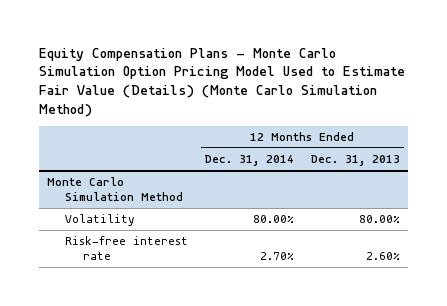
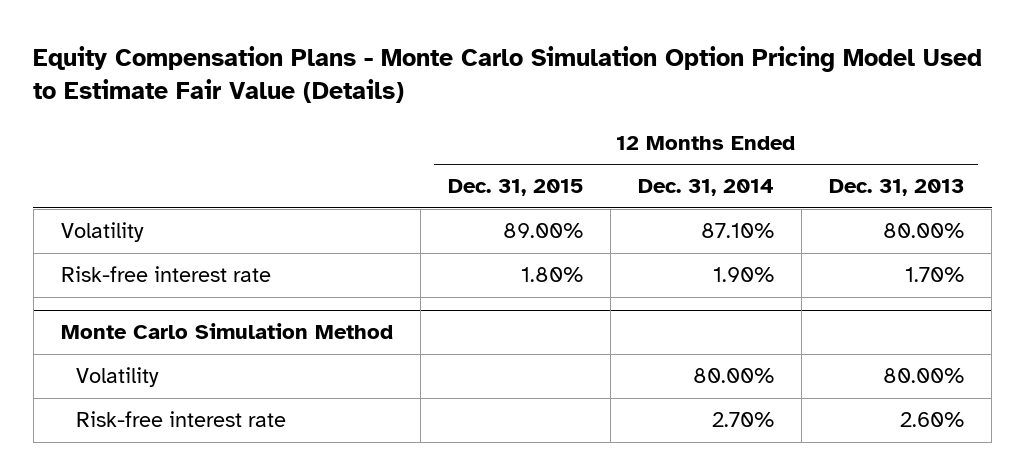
[39,47,406,117] Equity Compensation Plans - Monte Carlo Simulation Option Pricing Model Used to Estimate Fair Value (Details) (Monte Carlo Simulation Method) -> [33,46,983,104] Equity Compensation Plans - Monte Carlo Simulation Option Pricing Model Used to Estimate Fair Value (Details)
none -> [447,179,583,197] Dec. 31, 2015
none -> [60,222,144,243] Volatility
none -> [60,266,271,283] Risk-free interest rate

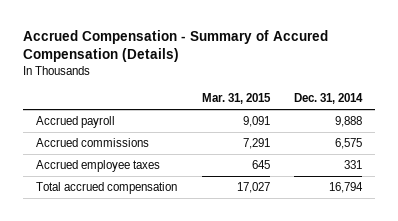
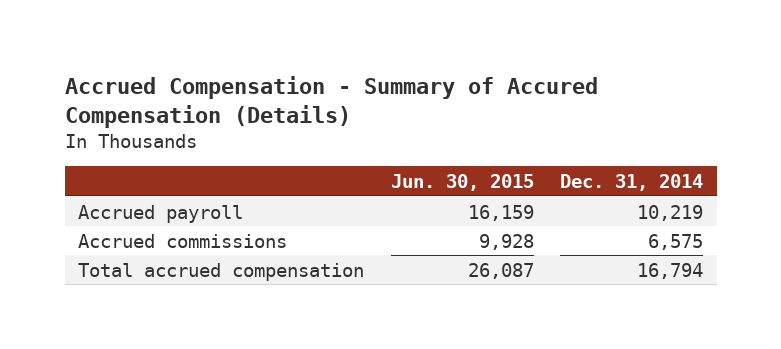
[201,93,271,105] Mar. 31, 2015 -> none
none -> [390,173,534,191] Jun. 30, 2015
[335,116,363,128] 9,888 -> [637,204,704,221] 10,219
[35,160,160,173] Accrued employee taxes -> none

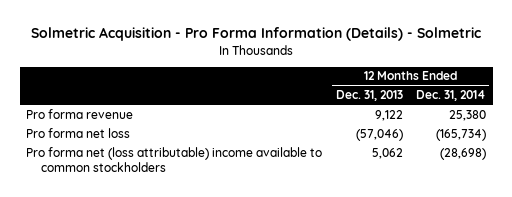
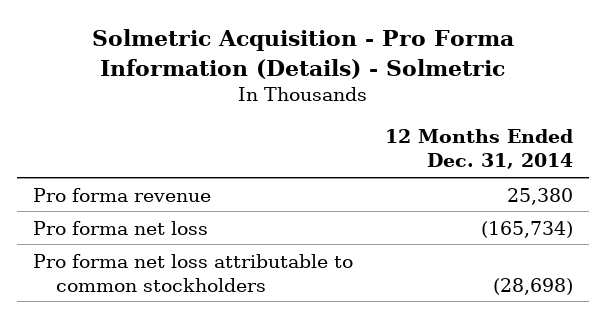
[335,90,403,102] Dec. 31, 2013 -> none
[26,146,323,172] Pro forma net (loss attributable) income available to common stockholders -> [33,253,354,292] Pro forma net loss attributable to common stockholders

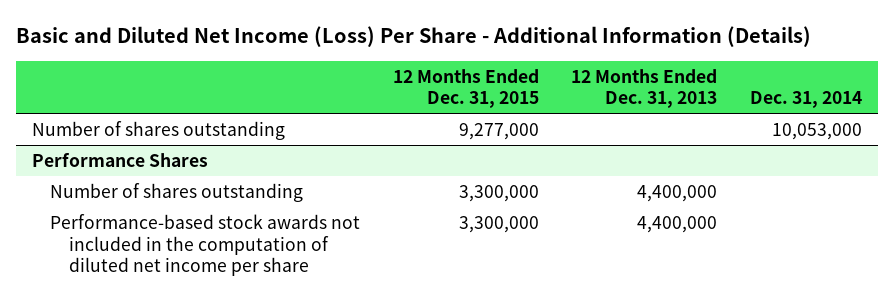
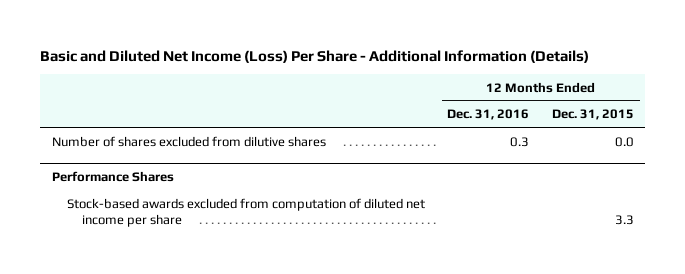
[571,68,718,109] 12 Months Ended Dec. 31, 2013 -> none
[749,91,862,109] Dec. 31, 2014 -> none
none -> [447,109,530,121] Dec. 31, 2016
[32,120,286,140] Number of shares outstanding -> none
none -> [51,135,326,147] Number of shares excluded from dilutive shares
[50,182,304,202] Number of shares outstanding -> none
[50,213,361,277] Performance-based stock awards not included in the computation of diluted net income per share -> [66,197,425,228] Stock-based awards excluded from computation of diluted net income per share
[458,215,539,233] 3,300,000 -> [614,215,634,226] 3.3

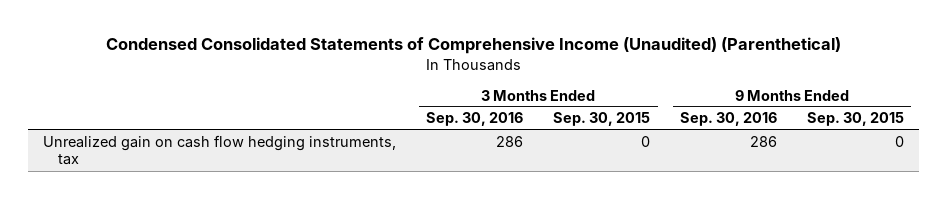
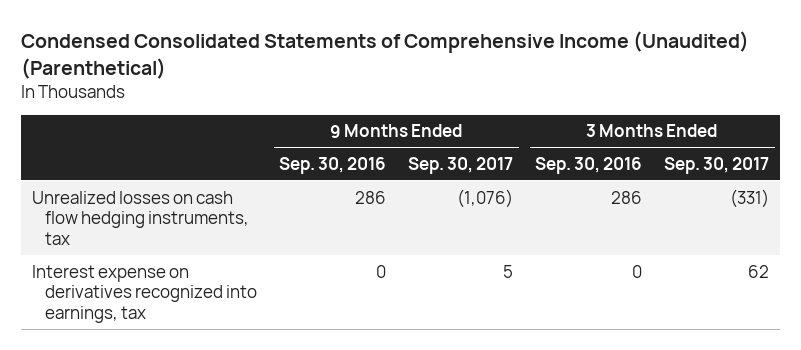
[553,112,651,127] Sep. 30, 2015 -> none
[806,112,904,127] Sep. 30, 2015 -> none
none -> [408,156,514,174] Sep. 30, 2017
none -> [664,156,770,174] Sep. 30, 2017
[43,134,397,166] Unrealized gain on cash flow hedging instruments, tax -> [32,190,250,246] Unrealized losses on cash flow hedging instruments, tax
none -> [32,264,258,324] Interest expense on derivatives recognized into earnings, tax

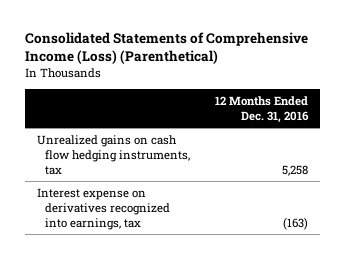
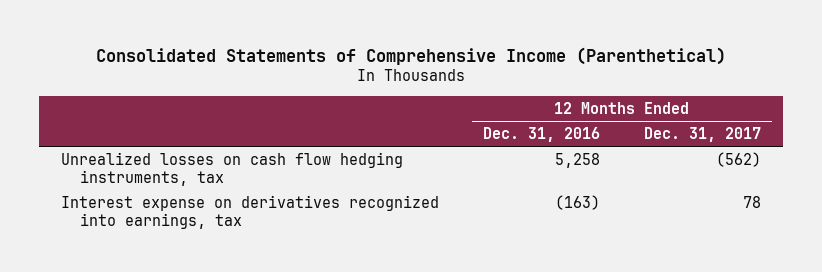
[25,32,309,65] Consolidated Statements of Comprehensive Income (Loss) (Parenthetical) -> [96,46,727,65] Consolidated Statements of Comprehensive Income (Parenthetical)
none -> [644,127,762,143] Dec. 31, 2017
[37,134,191,175] Unrealized gains on cash flow hedging instruments, tax -> [60,151,403,187] Unrealized losses on cash flow hedging instruments, tax

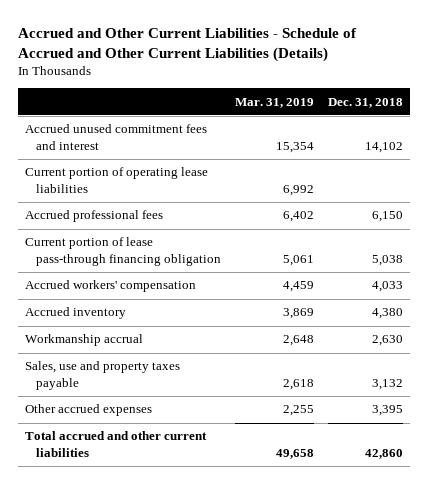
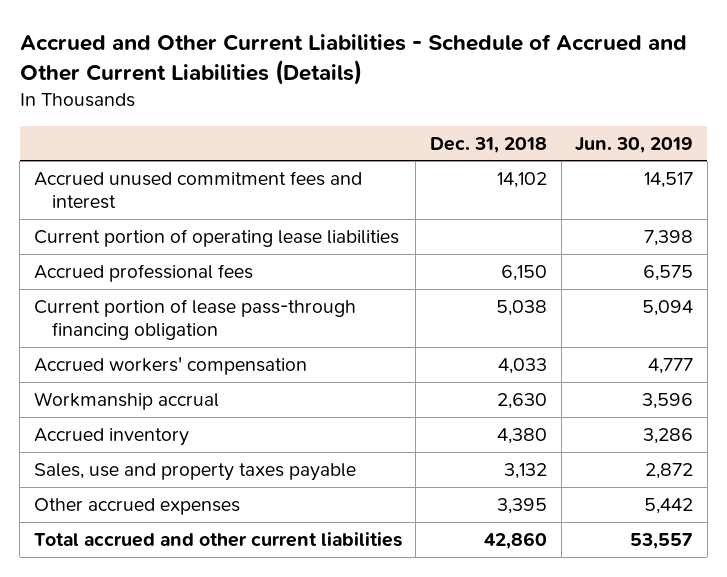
[235,97,315,108] Mar. 31, 2019 -> none
none -> [575,136,694,153] Jun. 30, 2019
[24,307,126,320] Accrued inventory -> [33,427,189,446] Accrued inventory

